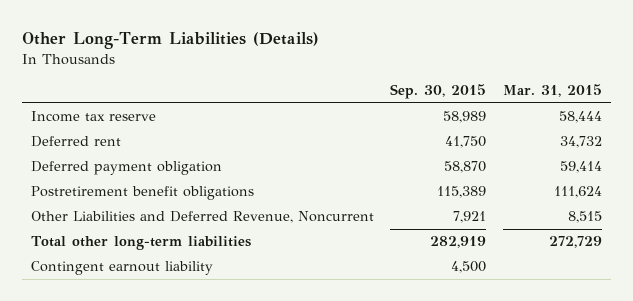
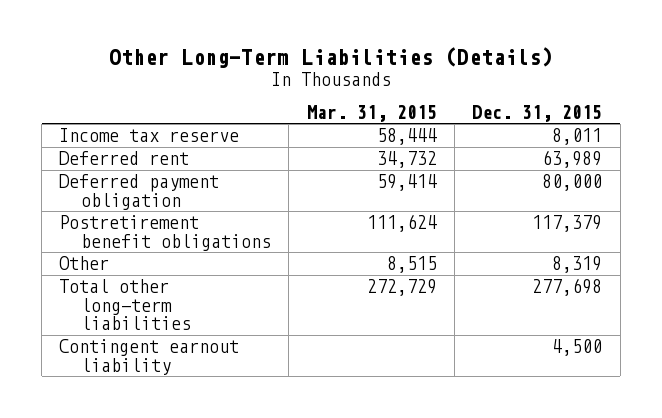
[390,84,487,100] Sep. 30, 2015 -> none
none -> [472,105,603,123] Dec. 31, 2015
[30,211,374,224] Other Liabilities and Deferred Revenue, Noncurrent -> [59,256,110,271] Other

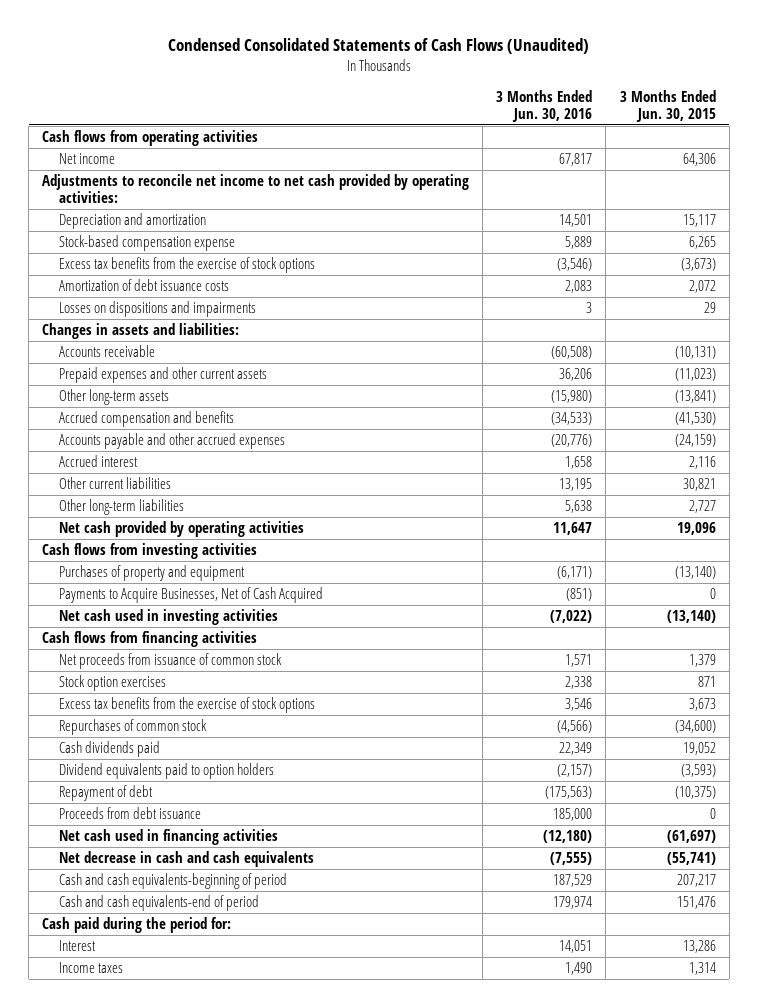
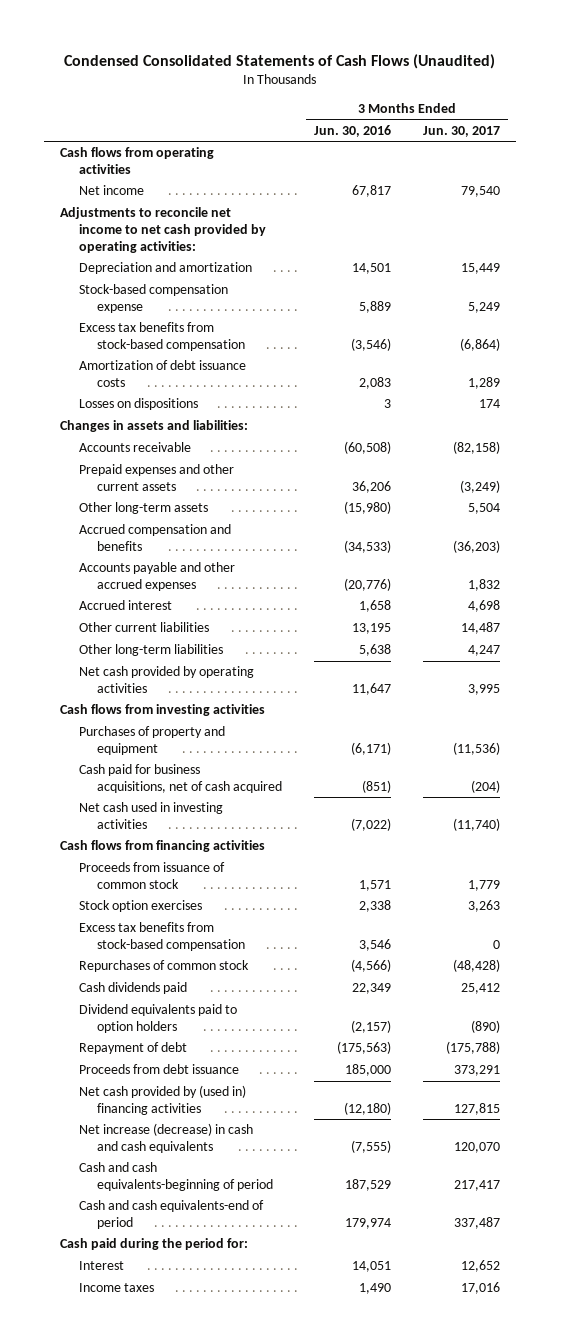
[619,90,716,123] 3 Months Ended Jun. 30, 2015 -> none
none -> [423,125,501,137] Jun. 30, 2017
[59,257,316,274] Excess tax benefits from the exercise of stock options -> [78,322,245,352] Excess tax benefits from stock-based compensation
[59,301,257,318] Losses on dispositions and impairments -> [78,398,198,411] Losses on dispositions
[59,587,324,604] Payments to Acquire Businesses, Net of Cash Acquired -> [78,764,282,794] Cash paid for business acquisitions, net of cash acquired
[59,653,283,670] Net proceeds from issuance of common stock -> [78,862,225,890] Proceeds from issuance of common stock
[59,697,316,714] Excess tax benefits from the exercise of stock options -> [78,922,245,952] Excess tax benefits from stock-based compensation
[59,829,279,846] Net cash used in financing activities -> [78,1085,246,1116] Net cash provided by (used in) financing activities
[59,851,315,868] Net decrease in cash and cash equivalents -> [78,1123,253,1154] Net increase (decrease) in cash and cash equivalents

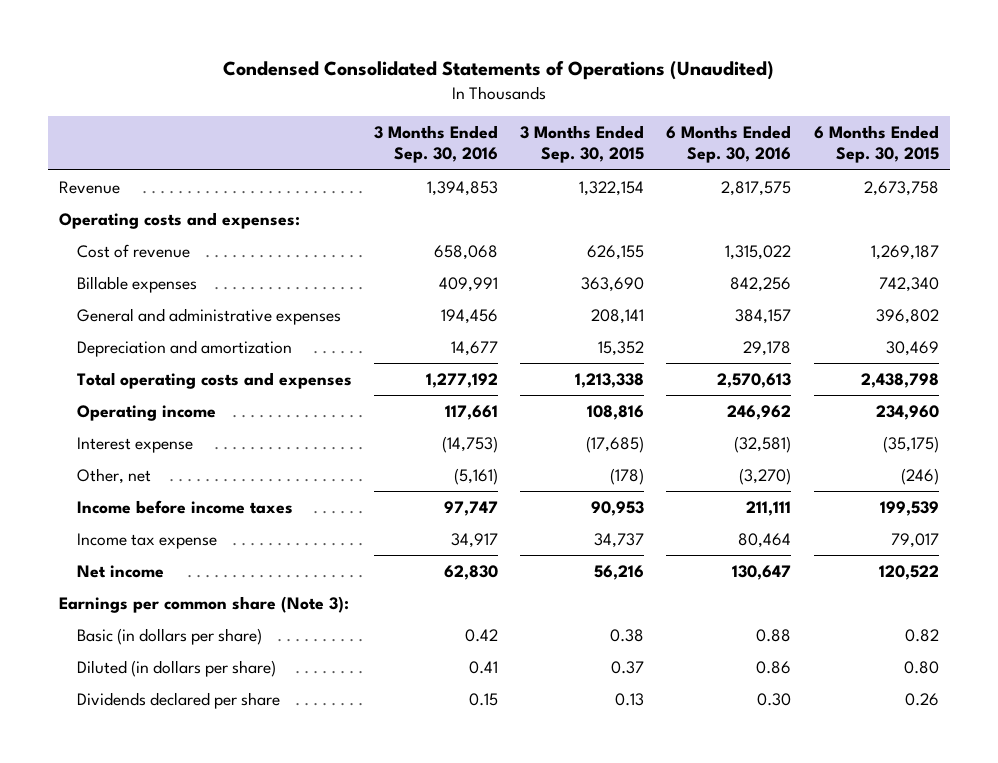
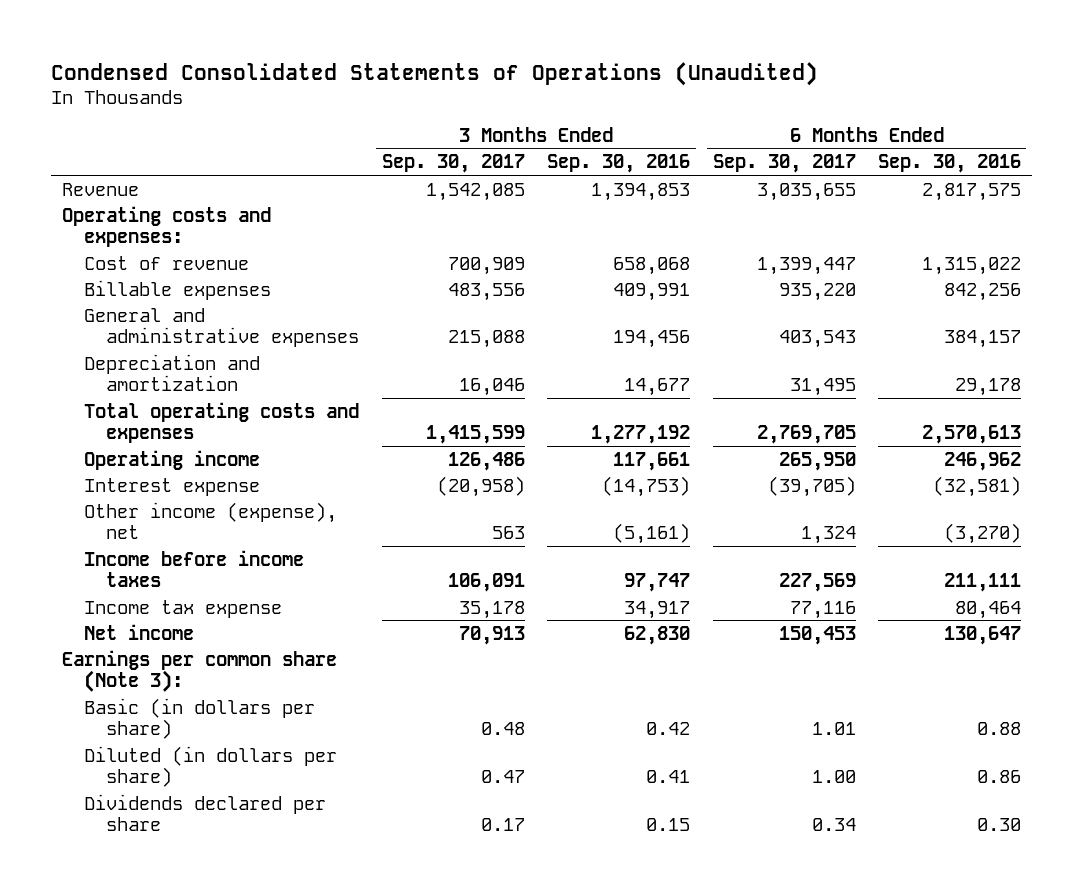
[520,125,645,164] 3 Months Ended Sep. 30, 2015 -> none
[813,125,939,164] 6 Months Ended Sep. 30, 2015 -> none
none -> [381,154,525,174] Sep. 30, 2017
none -> [712,154,856,174] Sep. 30, 2017
[76,467,151,484] Other, net -> [84,501,338,540] Other income (expense), net

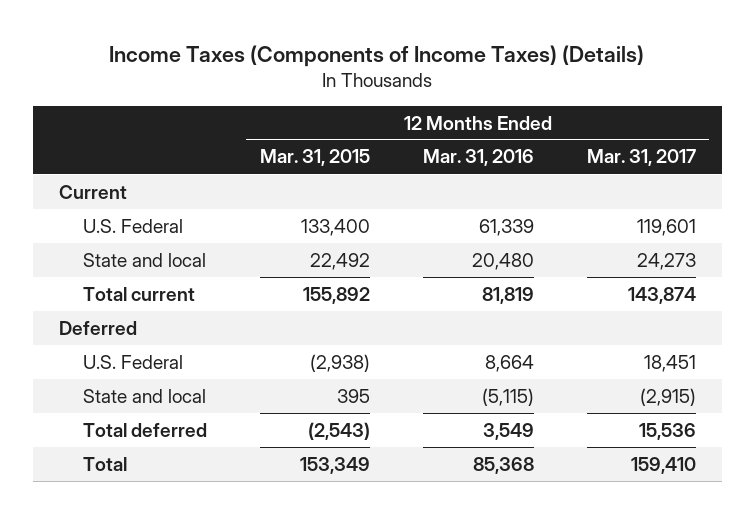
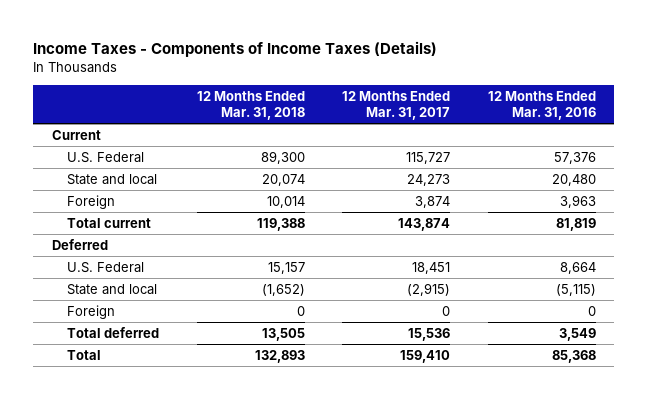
[109,44,645,67] Income Taxes (Components of Income Taxes) (Details) -> [33,40,438,57] Income Taxes - Components of Income Taxes (Details)
[259,149,370,167] Mar. 31, 2015 -> none
none -> [196,90,305,121] 12 Months Ended Mar. 31, 2018
[478,218,534,236] 61,339 -> [553,152,596,165] 57,376
[636,218,696,236] 119,601 -> [406,152,451,165] 115,727
none -> [67,195,116,210] Foreign
none -> [67,305,116,320] Foreign

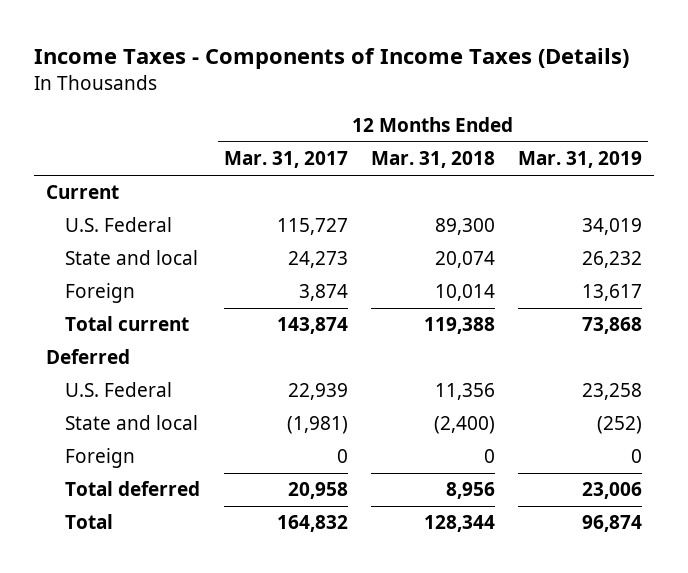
[487,90,596,121] 12 Months Ended Mar. 31, 2016 -> none
none -> [518,151,643,169] Mar. 31, 2019
[267,262,305,275] 15,157 -> [435,383,496,401] 11,356
[412,262,451,275] 18,451 -> [287,383,348,401] 22,939
[261,284,305,297] (1,652) -> [434,416,496,435] (2,400)
[407,283,451,297] (2,915) -> [286,416,348,435] (1,981)
[261,328,305,342] 13,505 -> [446,482,496,500] 8,956
[408,328,451,342] 15,536 -> [287,482,348,500] 20,958
[254,350,305,364] 132,893 -> [424,515,496,533] 128,344
[400,350,451,364] 159,410 -> [276,515,348,533] 164,832

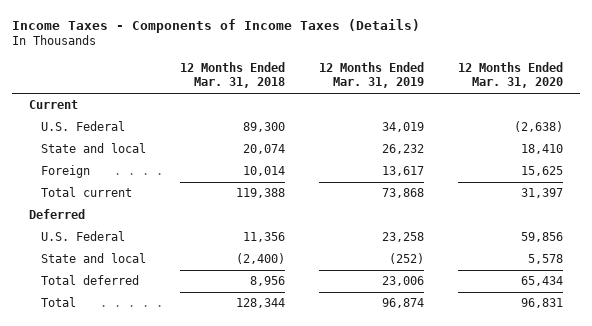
[223,151,348,169] Mar. 31, 2017 -> none
none -> [457,61,563,89] 12 Months Ended Mar. 31, 2020
[65,448,136,469] Foreign -> none

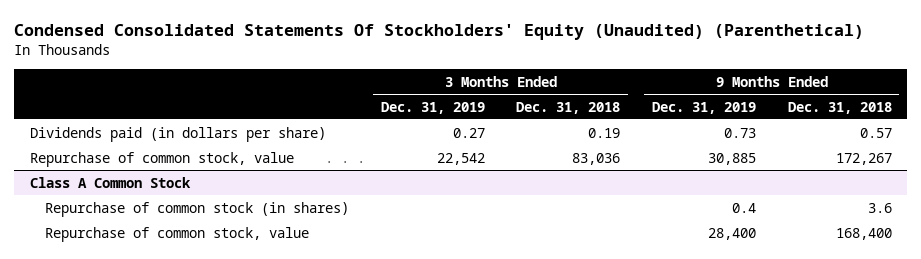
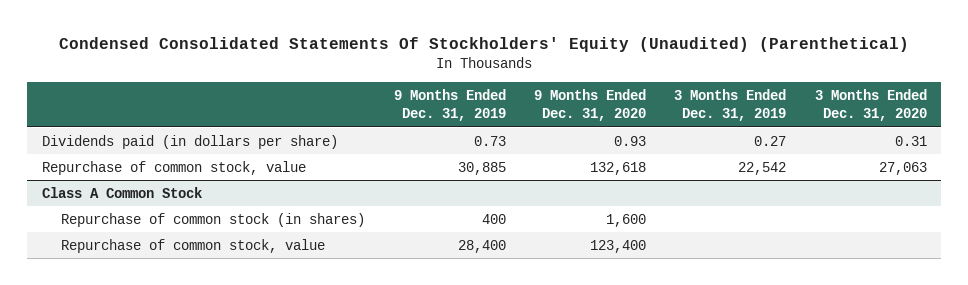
[516,101,621,114] Dec. 31, 2018 -> none
[787,101,892,114] Dec. 31, 2018 -> none
none -> [534,89,647,122] 9 Months Ended Dec. 31, 2020
none -> [814,89,927,122] 3 Months Ended Dec. 31, 2020
[731,202,756,213] 0.4 -> [481,213,506,224] 400

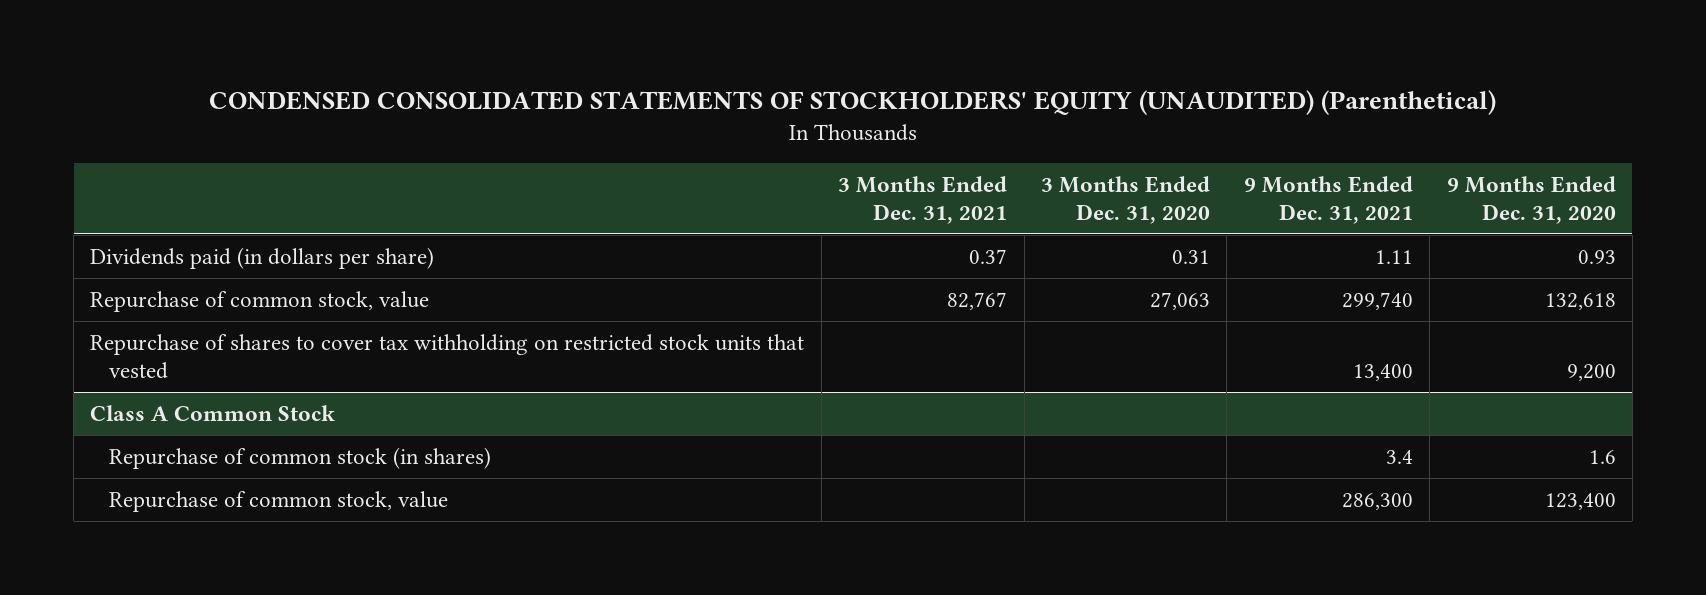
[59,37,910,53] Condensed Consolidated Statements Of Stockholders' Equity (Unaudited) (Parenthetical) -> [208,90,1496,116] CONDENSED CONSOLIDATED STATEMENTS OF STOCKHOLDERS' EQUITY (UNAUDITED) (Parenthetical)
[393,89,506,122] 9 Months Ended Dec. 31, 2019 -> none
[674,89,787,122] 3 Months Ended Dec. 31, 2019 -> none
none -> [838,175,1008,224] 3 Months Ended Dec. 31, 2021
none -> [1243,175,1413,224] 9 Months Ended Dec. 31, 2021
none -> [90,333,805,379] Repurchase of shares to cover tax withholding on restricted stock units that vested
[606,213,647,227] 1,600 -> [1588,449,1616,464] 1.6

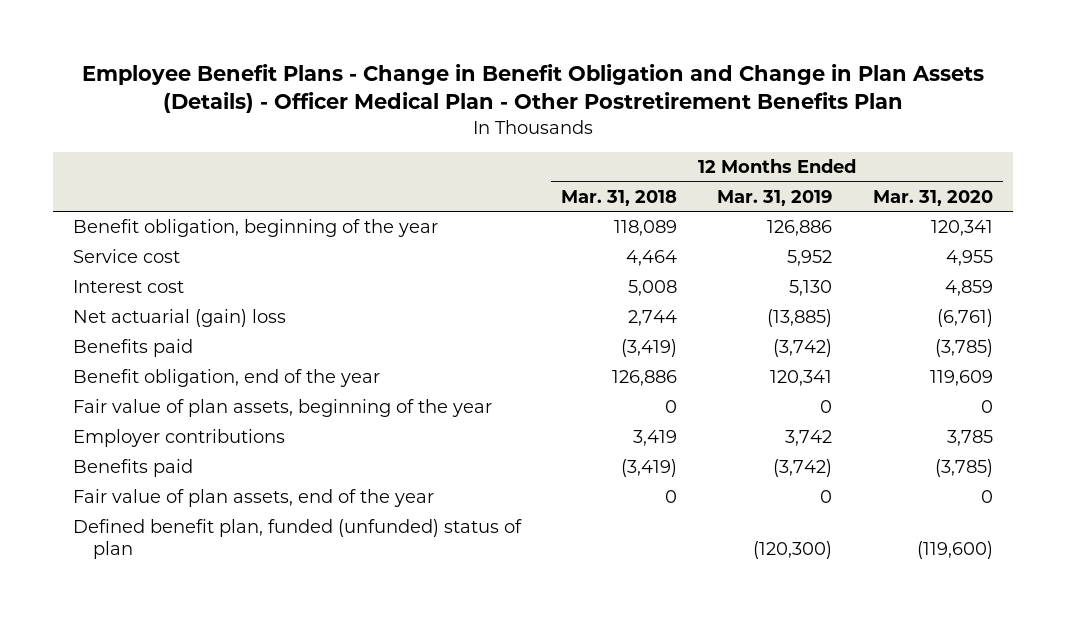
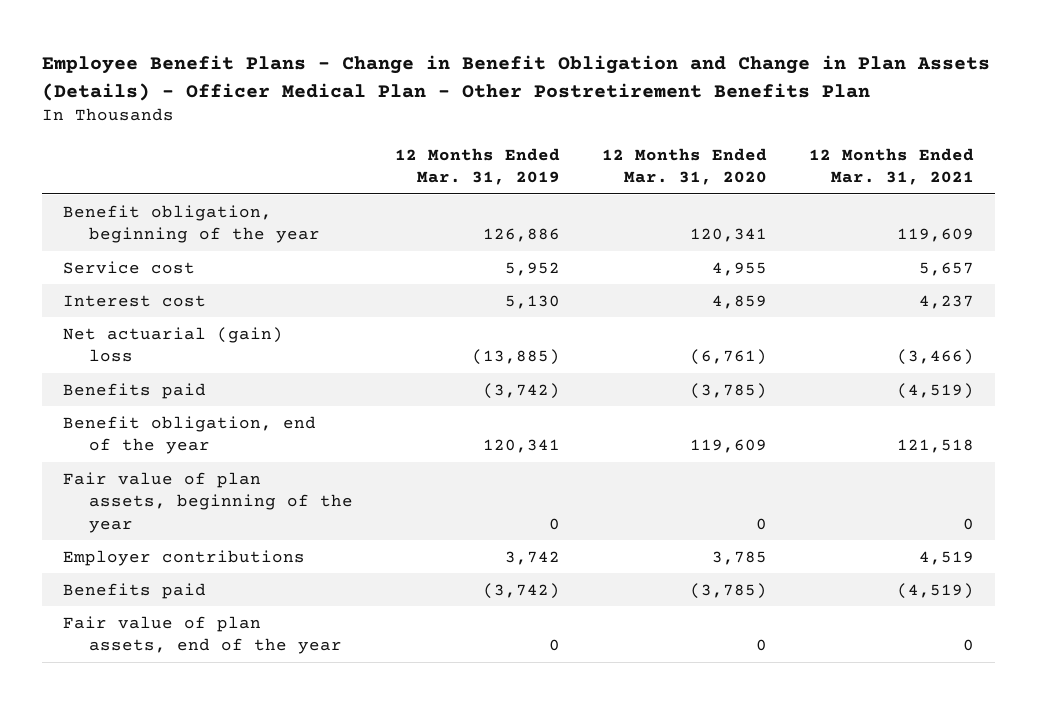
[561,189,678,206] Mar. 31, 2018 -> none
none -> [809,147,975,186] 12 Months Ended Mar. 31, 2021
[73,519,523,560] Defined benefit plan, funded (unfunded) status of plan -> none

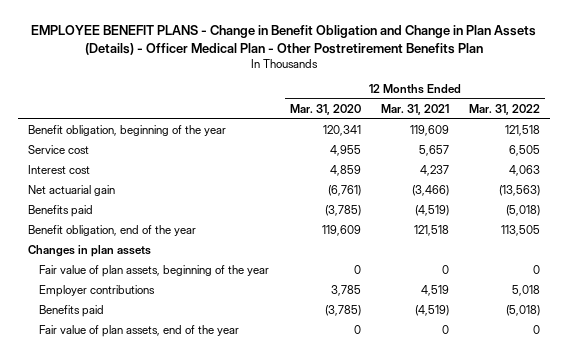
[41,55,990,101] Employee Benefit Plans - Change in Benefit Obligation and Change in Plan Assets (Details) - Officer Medical Plan - Other Postretirement Benefits Plan -> [30,25,536,55] EMPLOYEE BENEFIT PLANS - Change in Benefit Obligation and Change in Plan Assets (Details) - Officer Medical Plan - Other Postretirement Benefits Plan
[395,147,561,186] 12 Months Ended Mar. 31, 2019 -> none
none -> [469,103,541,115] Mar. 31, 2022
[62,326,283,363] Net actuarial (gain) loss -> [27,184,115,196] Net actuarial gain
none -> [27,244,151,257] Changes in plan assets

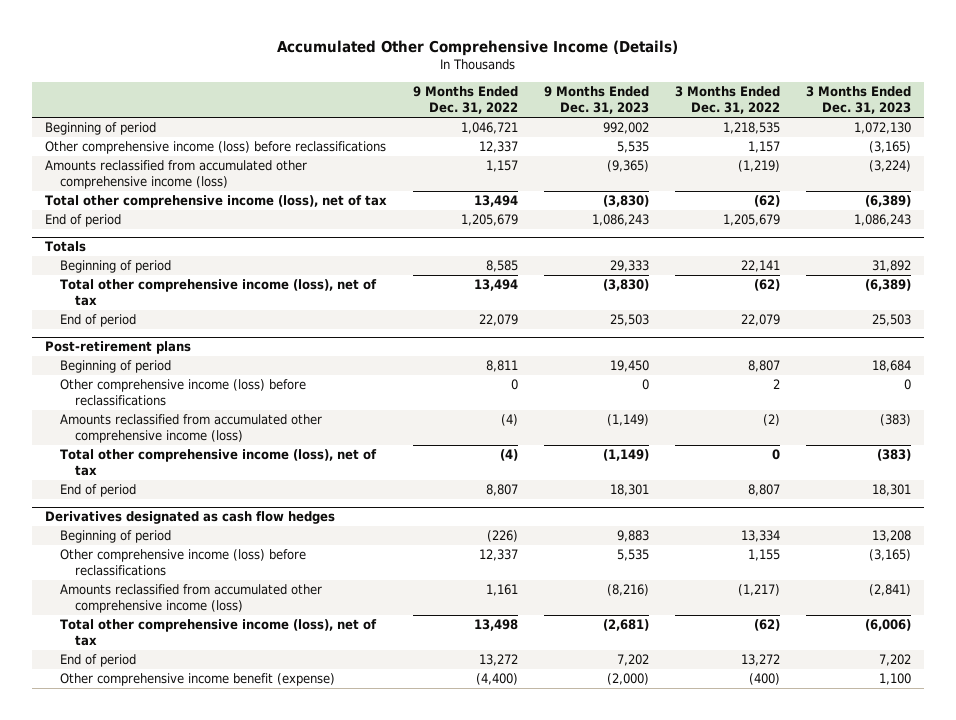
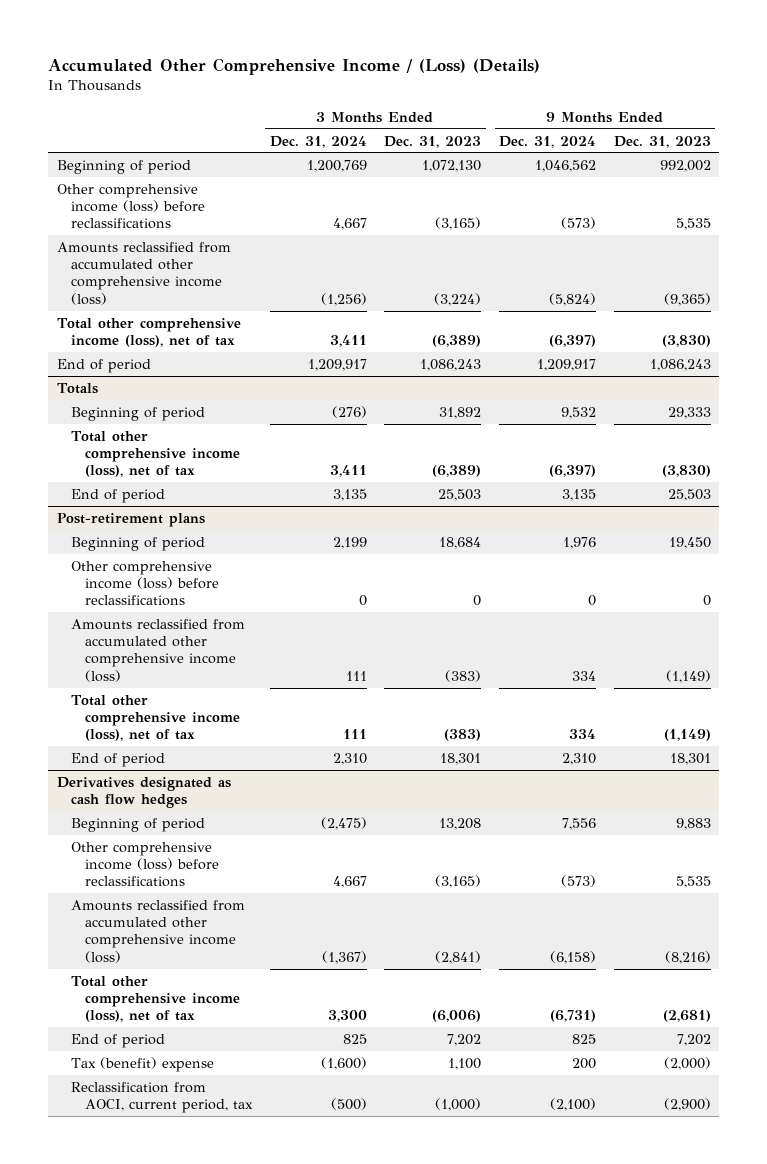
[277,39,679,56] Accumulated Other Comprehensive Income (Details) -> [47,57,540,75] Accumulated Other Comprehensive Income / (Loss) (Details)
[412,86,518,115] 9 Months Ended Dec. 31, 2022 -> none
[675,86,781,115] 3 Months Ended Dec. 31, 2022 -> none
none -> [269,135,367,148] Dec. 31, 2024
none -> [498,135,596,148] Dec. 31, 2024
[59,673,335,687] Other comprehensive income benefit (expense) -> [70,1056,214,1072] Tax (benefit) expense
none -> [70,1081,254,1114] Reclassification from AOCI, current period, tax

